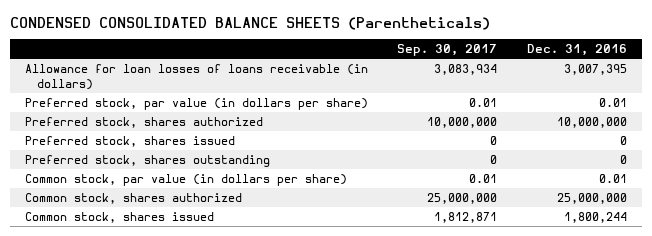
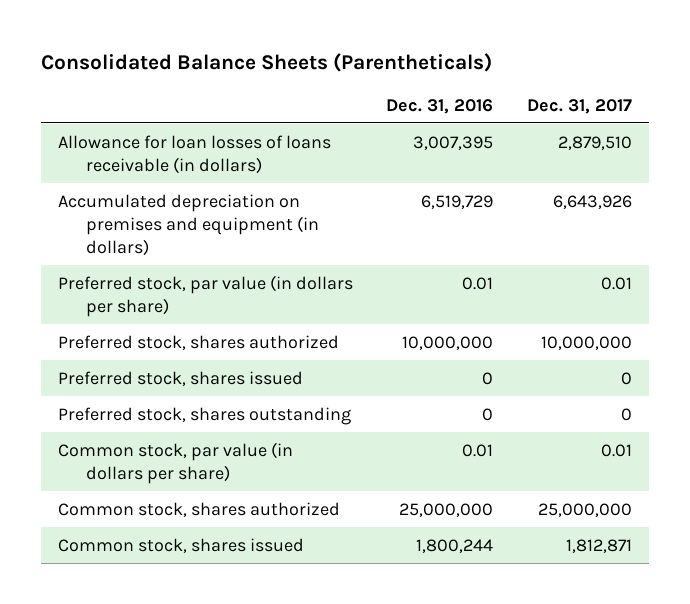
[9,16,490,30] CONDENSED CONSOLIDATED BALANCE SHEETS (Parentheticals) -> [40,52,492,72] Consolidated Balance Sheets (Parentheticals)
[397,44,498,57] Sep. 30, 2017 -> none
none -> [527,98,633,114] Dec. 31, 2017
none -> [57,193,320,256] Accumulated depreciation on premises and equipment (in dollars)

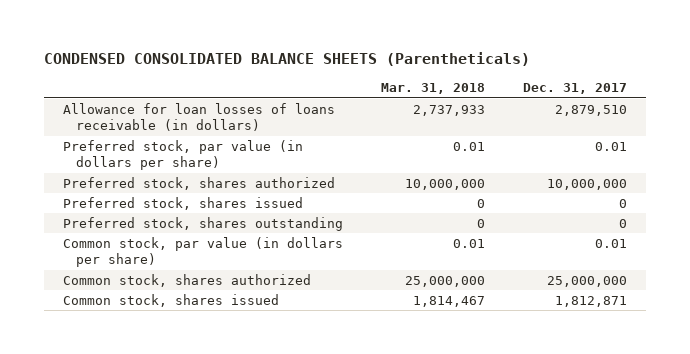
[40,52,492,72] Consolidated Balance Sheets (Parentheticals) -> [44,52,531,67] CONDENSED CONSOLIDATED BALANCE SHEETS (Parentheticals)
[386,98,494,114] Dec. 31, 2016 -> none
none -> [380,83,485,95] Mar. 31, 2018
[57,193,320,256] Accumulated depreciation on premises and equipment (in dollars) -> none

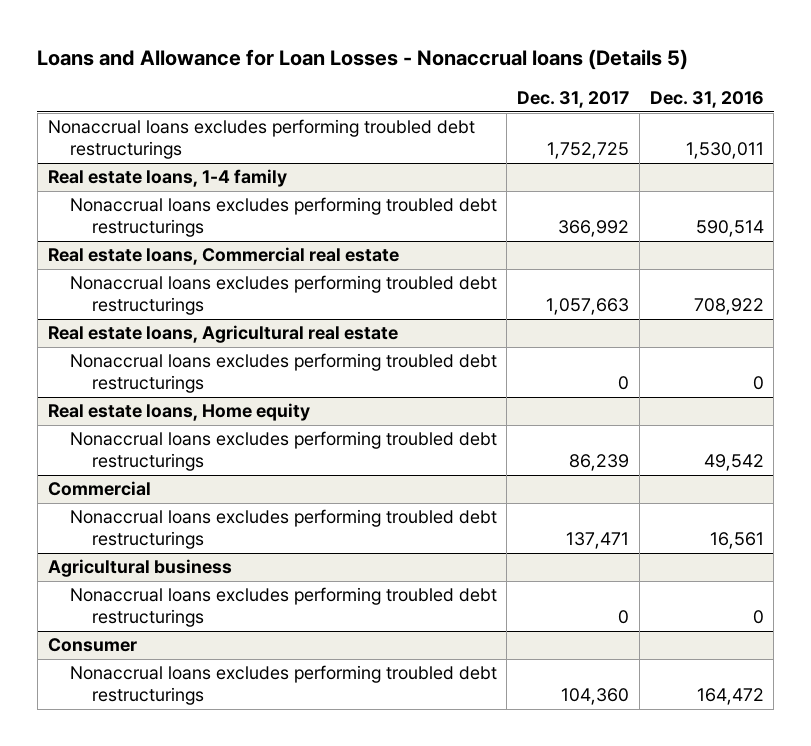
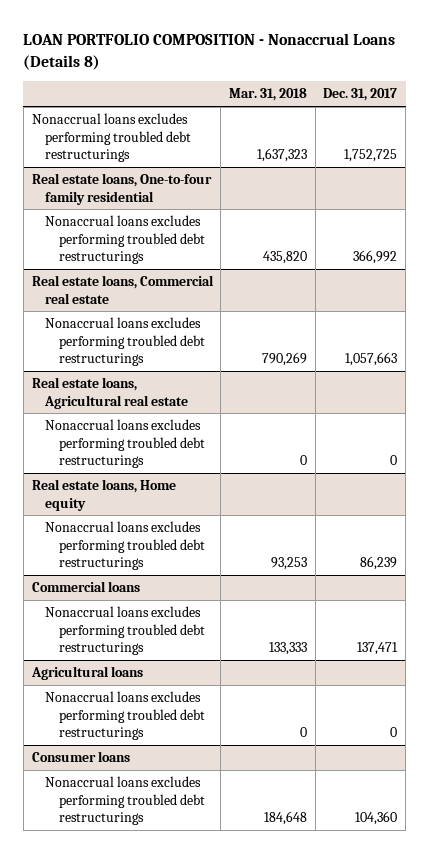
[37,49,689,71] Loans and Allowance for Loan Losses - Nonaccrual loans (Details 5) -> [23,33,396,70] LOAN PORTFOLIO COMPOSITION - Nonaccrual Loans (Details 8)
[649,90,764,108] Dec. 31, 2016 -> none
none -> [229,88,308,102] Mar. 31, 2018
[47,169,287,188] Real estate loans, 1-4 family -> none
none -> [31,173,212,205] Real estate loans, One-to-four family residential
[47,481,151,497] Commercial -> [31,581,140,593] Commercial loans
[47,559,232,578] Agricultural business -> [30,666,143,681] Agricultural loans
[47,638,137,653] Consumer -> [31,751,130,763] Consumer loans

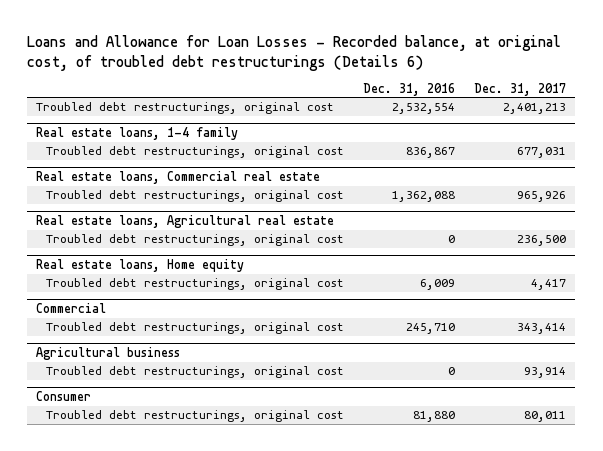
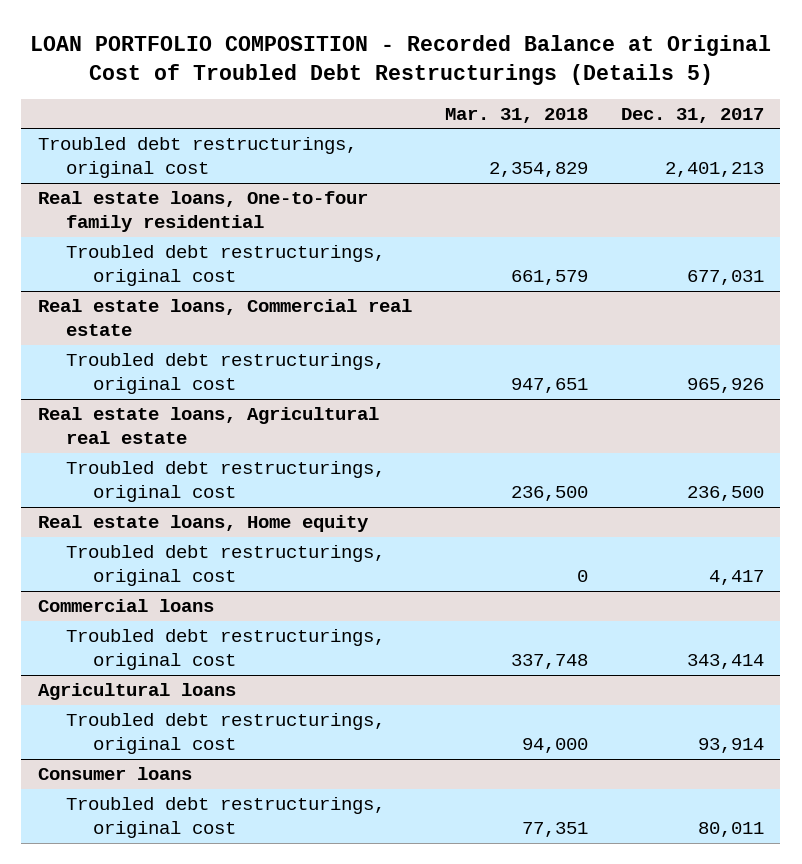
[27,34,562,71] Loans and Allowance for Loan Losses - Recorded balance, at original cost, of troubled debt restructurings (Details 6) -> [29,34,771,85] LOAN PORTFOLIO COMPOSITION - Recorded Balance at Original Cost of Troubled Debt Restructurings (Details 5)
[363,82,456,96] Dec. 31, 2016 -> none
none -> [444,107,588,123] Mar. 31, 2018
[36,126,239,140] Real estate loans, 1-4 family -> none
none -> [37,191,368,233] Real estate loans, One-to-four family residential
[36,302,107,313] Commercial -> [37,599,214,613] Commercial loans
[36,346,181,360] Agricultural business -> [37,683,236,701] Agricultural loans
[36,390,92,401] Consumer -> [37,767,192,781] Consumer loans

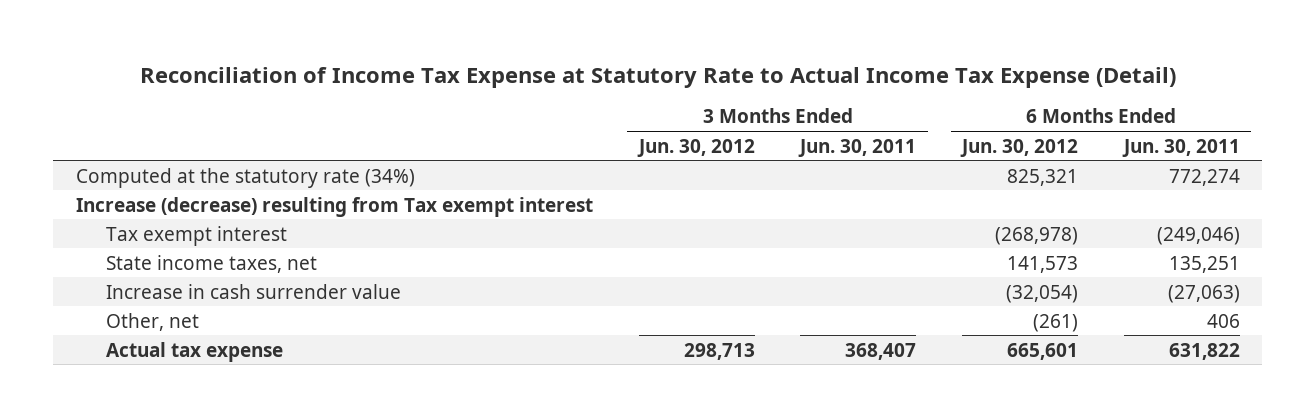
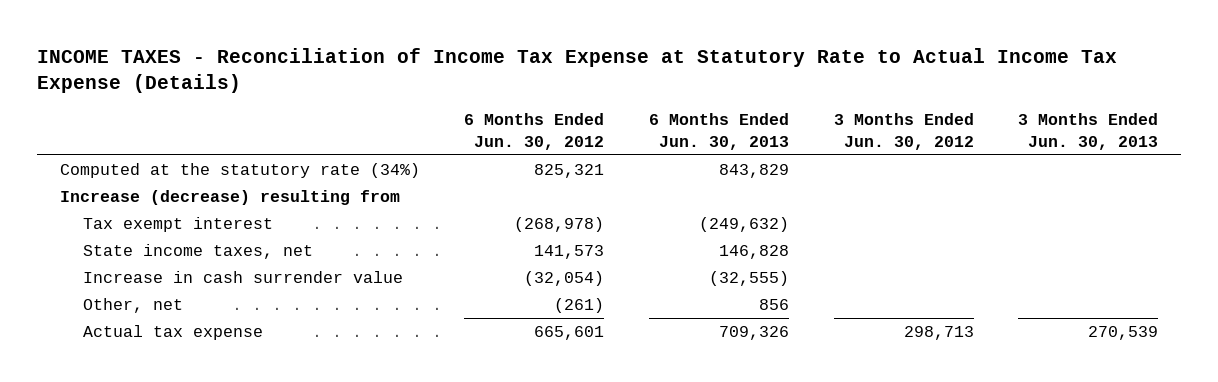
[139,66,1176,88] Reconciliation of Income Tax Expense at Statutory Rate to Actual Income Tax Expense (Detail) -> [37,48,1118,94] INCOME TAXES - Reconciliation of Income Tax Expense at Statutory Rate to Actual Income Tax Expense (Details)
[798,138,917,157] Jun. 30, 2011 -> none
[1121,138,1240,157] Jun. 30, 2011 -> none
none -> [649,113,790,150] 6 Months Ended Jun. 30, 2013
none -> [1018,113,1159,150] 3 Months Ended Jun. 30, 2013
[76,196,594,217] Increase (decrease) resulting from Tax exempt interest -> [59,190,400,206] Increase (decrease) resulting from

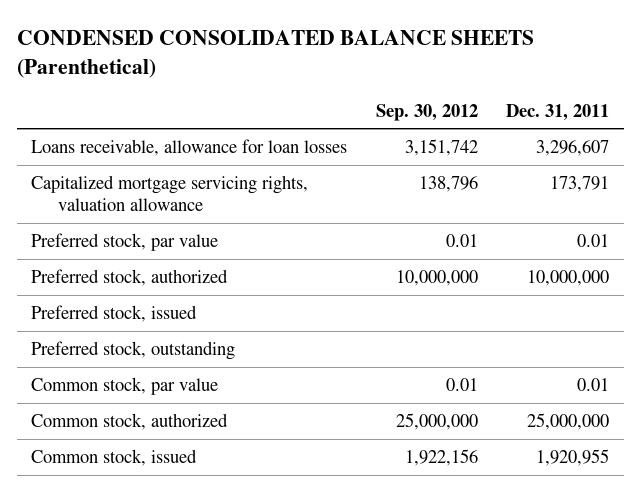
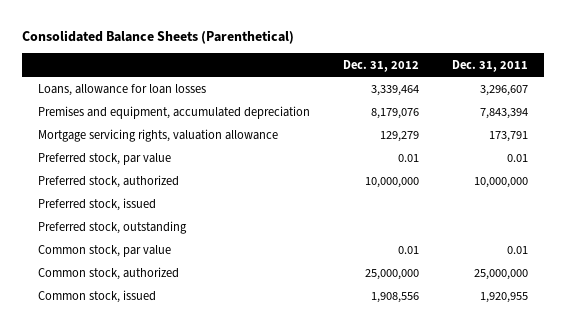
[16,30,534,79] CONDENSED CONSOLIDATED BALANCE SHEETS (Parenthetical) -> [21,29,294,44] Consolidated Balance Sheets (Parenthetical)
[375,103,478,121] Sep. 30, 2012 -> none
none -> [343,59,420,72] Dec. 31, 2012
[30,138,347,156] Loans receivable, allowance for loan losses -> [38,83,207,96] Loans, allowance for loan losses
none -> [38,105,311,119] Premises and equipment, accumulated depreciation
[30,174,308,211] Capitalized mortgage servicing rights, valuation allowance -> [38,128,279,142] Mortgage servicing rights, valuation allowance

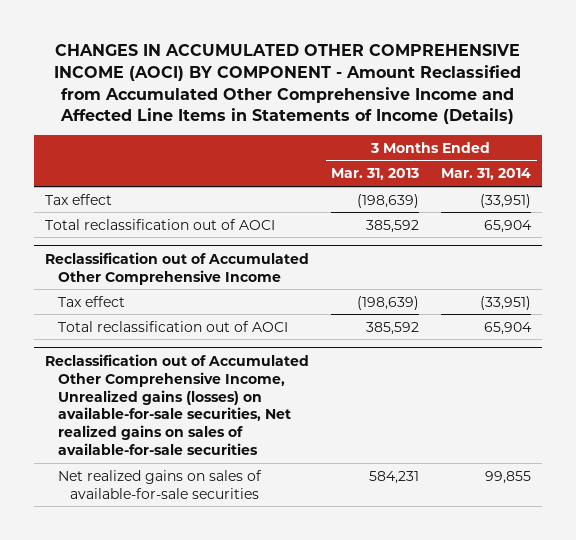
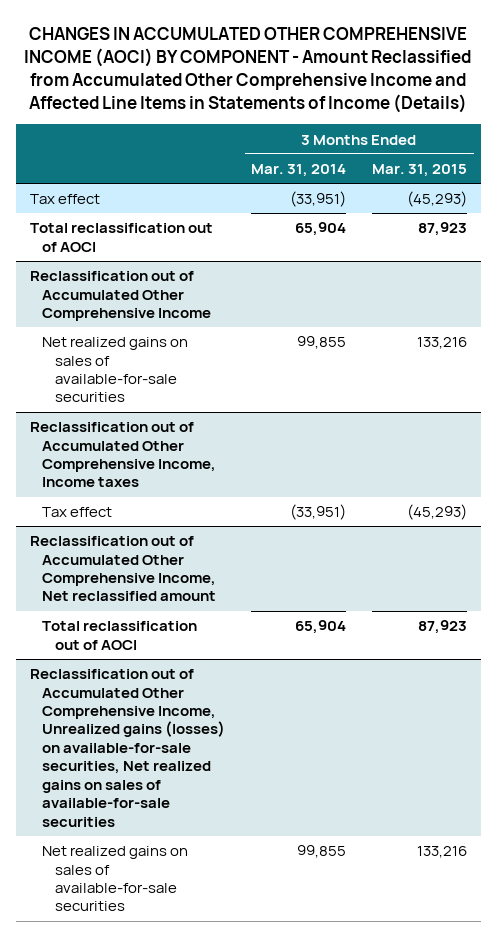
[331,168,420,181] Mar. 31, 2013 -> none
none -> [372,164,468,178] Mar. 31, 2015
none -> [42,337,189,403] Net realized gains on sales of available-for-sale securities
none -> [29,422,217,488] Reclassification out of Accumulated Other Comprehensive Income, Income taxes
none -> [29,536,217,602] Reclassification out of Accumulated Other Comprehensive Income, Net reclassified amount

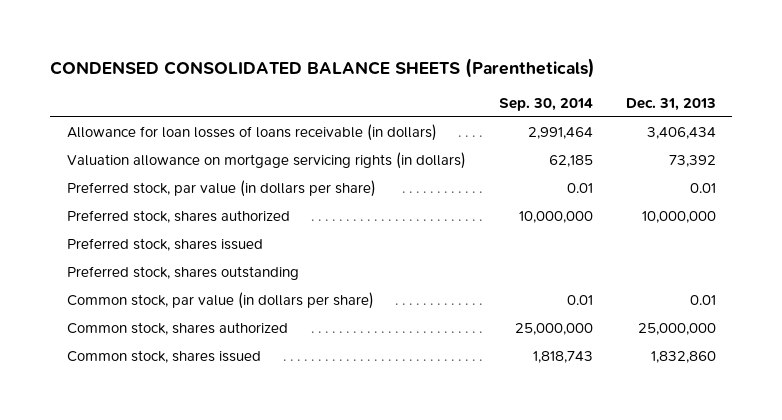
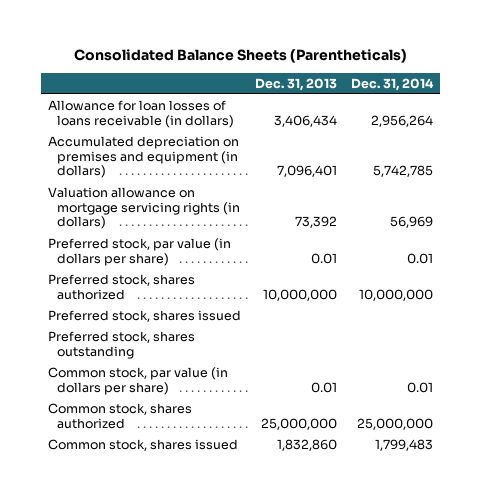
[50,57,596,78] CONDENSED CONSOLIDATED BALANCE SHEETS (Parentheticals) -> [73,49,407,64] Consolidated Balance Sheets (Parentheticals)
[498,97,593,111] Sep. 30, 2014 -> none
none -> [350,77,434,91] Dec. 31, 2014
none -> [48,136,240,179] Accumulated depreciation on premises and equipment (in dollars)

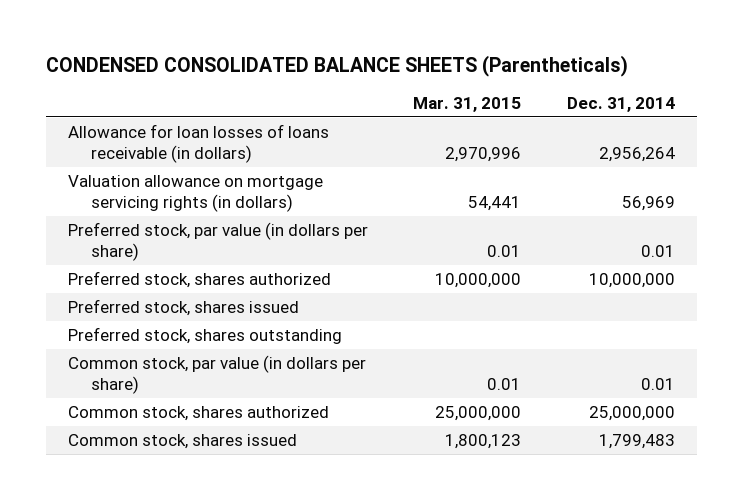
[73,49,407,64] Consolidated Balance Sheets (Parentheticals) -> [45,54,628,77] CONDENSED CONSOLIDATED BALANCE SHEETS (Parentheticals)
[255,77,338,91] Dec. 31, 2013 -> none
none -> [413,96,522,112] Mar. 31, 2015
[48,136,240,179] Accumulated depreciation on premises and equipment (in dollars) -> none

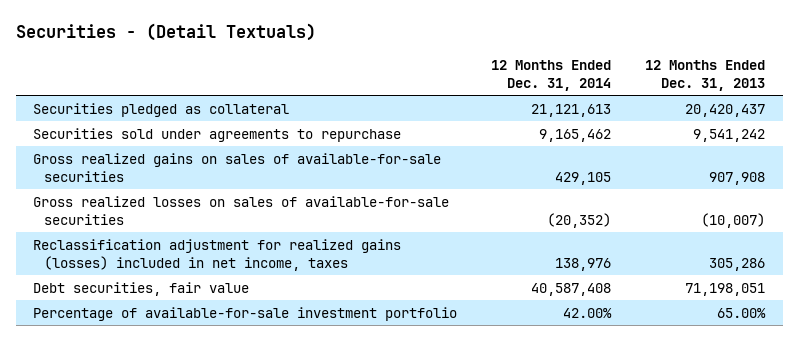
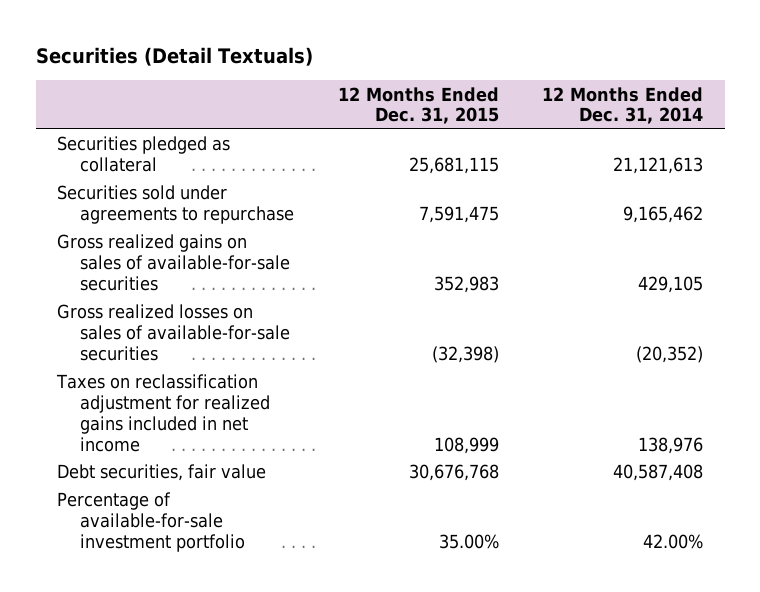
[16,23,317,42] Securities - (Detail Textuals) -> [35,46,313,66] Securities (Detail Textuals)
[645,60,766,91] 12 Months Ended Dec. 31, 2013 -> none
none -> [337,86,499,125] 12 Months Ended Dec. 31, 2015
[33,238,402,271] Reclassification adjustment for realized gains (losses) included in net income, taxes -> [56,374,271,452] Taxes on reclassification adjustment for realized gains included in net income

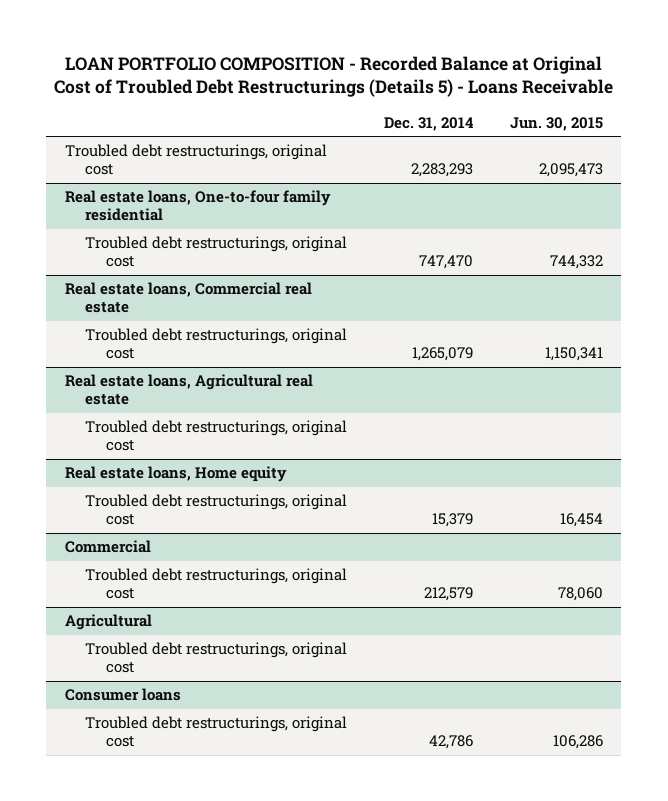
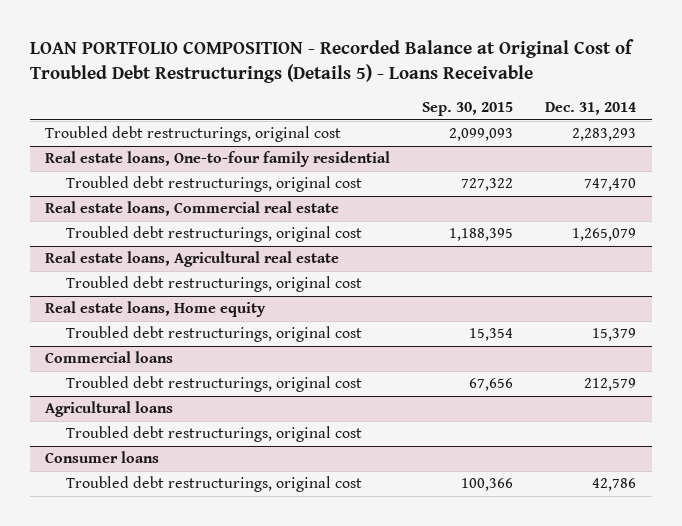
[510,116,604,131] Jun. 30, 2015 -> none
none -> [422,102,514,117] Sep. 30, 2015
[64,540,151,554] Commercial -> [45,351,174,364] Commercial loans
[64,614,152,631] Agricultural -> [45,401,174,418] Agricultural loans

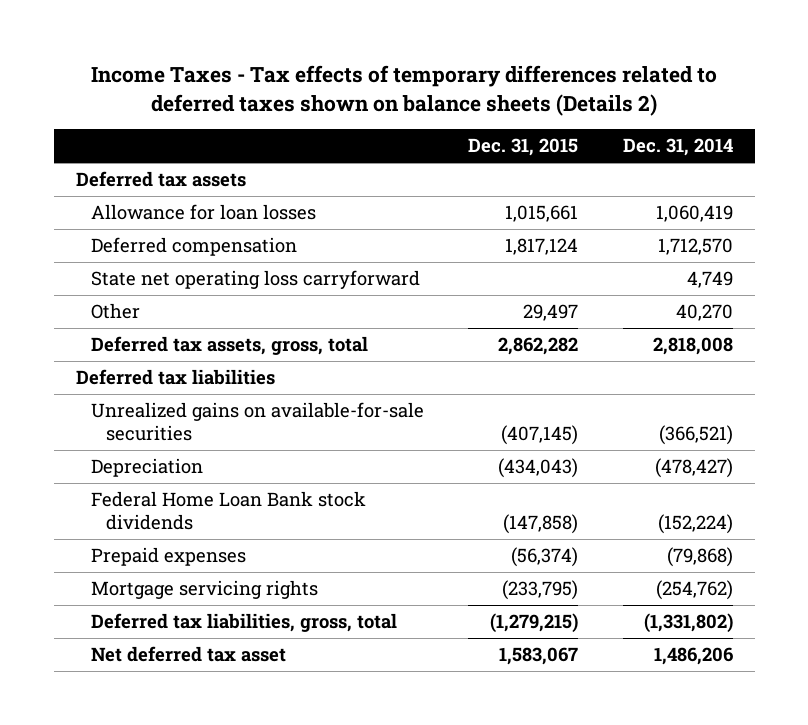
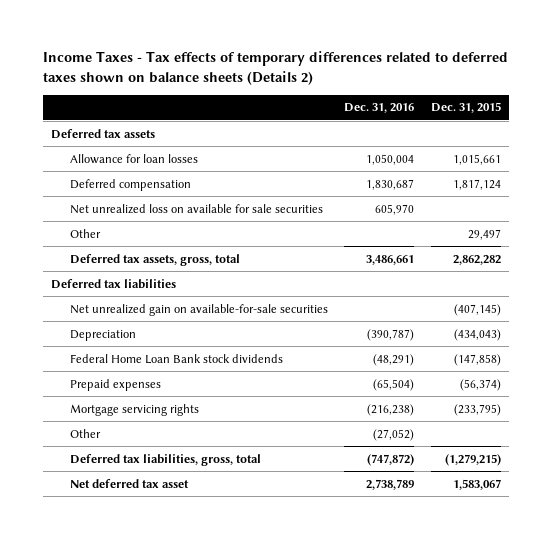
[622,138,733,157] Dec. 31, 2014 -> none
none -> [344,103,415,114] Dec. 31, 2016
[91,270,421,290] State net operating loss carryforward -> none
none -> [70,203,324,214] Net unrealized loss on available for sale securities
[91,402,425,441] Unrealized gains on available-for-sale securities -> [70,303,329,316] Net unrealized gain on available-for-sale securities
none -> [70,428,102,438] Other

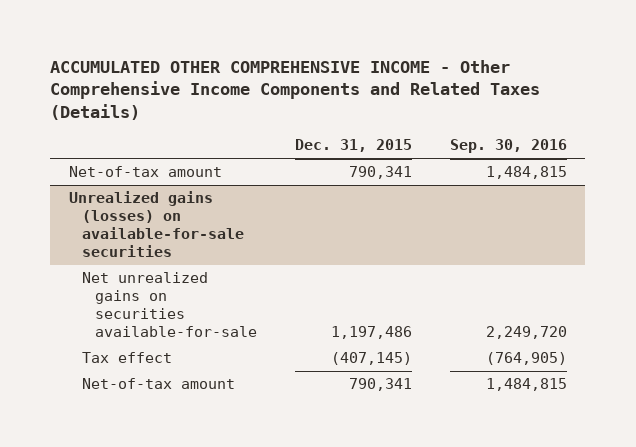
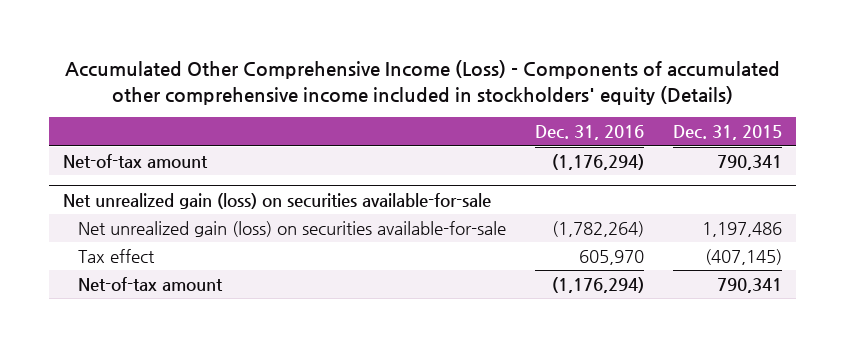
[50,59,541,120] ACCUMULATED OTHER COMPREHENSIVE INCOME - Other Comprehensive Income Components and Related Taxes (Details) -> [64,59,780,105] Accumulated Other Comprehensive Income (Loss) - Components of accumulated other comprehensive income included in stockholders' equity (Details)
[449,139,567,154] Sep. 30, 2016 -> none
none -> [534,125,644,141] Dec. 31, 2016
[68,191,244,258] Unrealized gains (losses) on available-for-sale securities -> [63,192,492,209] Net unrealized gain (loss) on securities available-for-sale
[81,272,258,338] Net unrealized gains on securities available-for-sale -> [78,220,507,237] Net unrealized gain (loss) on securities available-for-sale

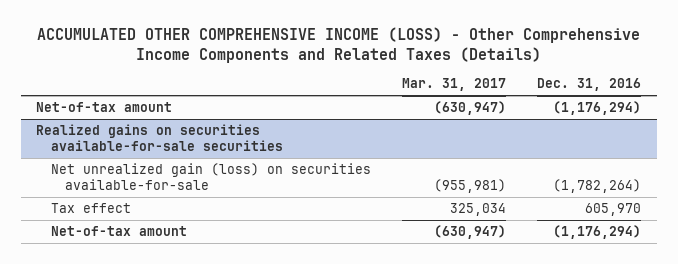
[64,59,780,105] Accumulated Other Comprehensive Income (Loss) - Components of accumulated other comprehensive income included in stockholders' equity (Details) -> [36,27,640,63] ACCUMULATED OTHER COMPREHENSIVE INCOME (LOSS) - Other Comprehensive Income Components and Related Taxes (Details)
[672,125,782,141] Dec. 31, 2015 -> none
none -> [402,78,507,92] Mar. 31, 2017
[63,192,492,209] Net unrealized gain (loss) on securities available-for-sale -> [36,124,283,151] Realized gains on securities available-for-sale securities

